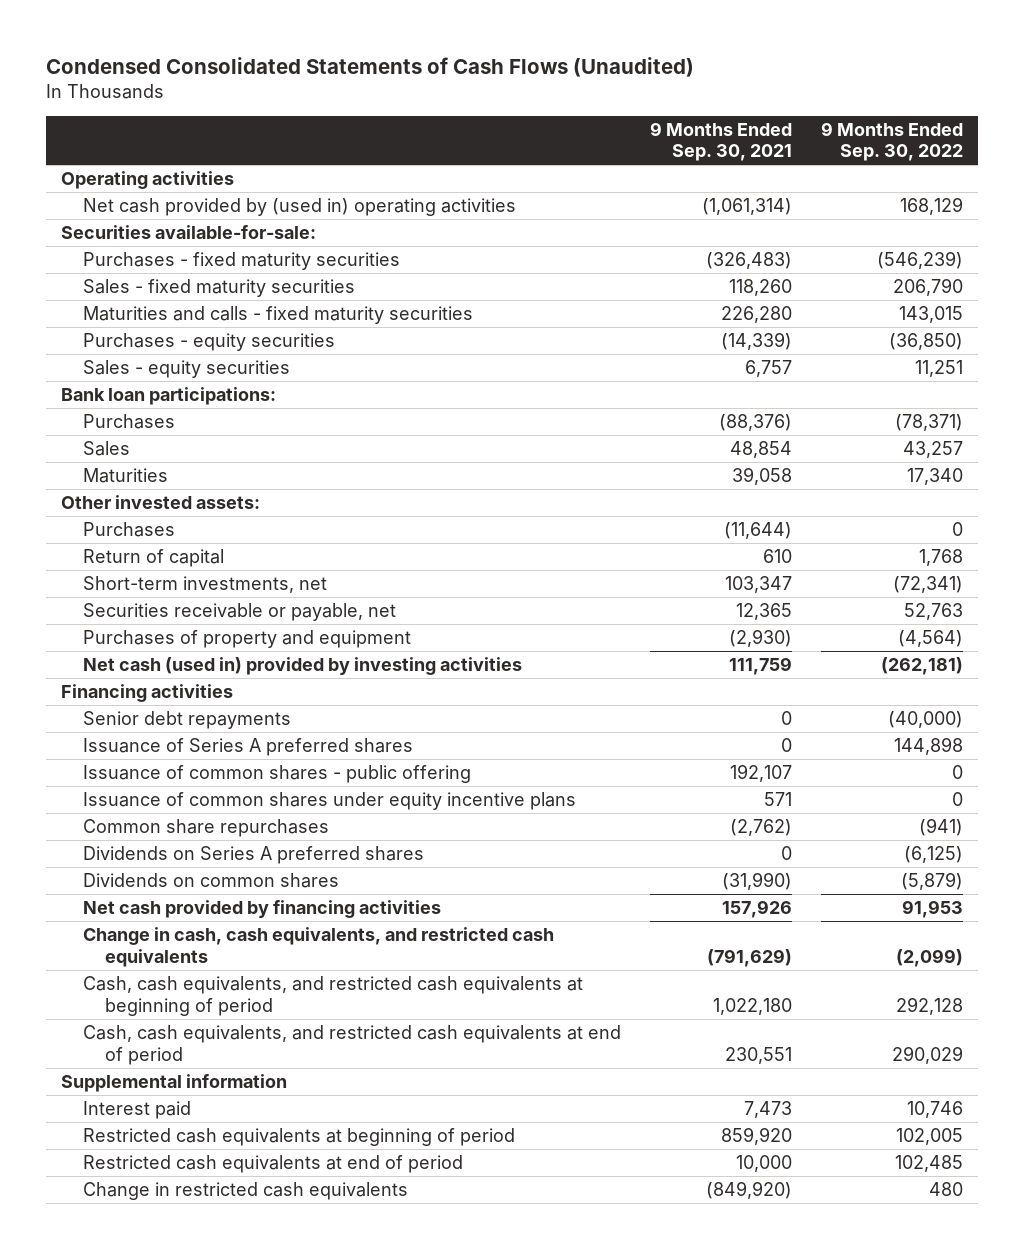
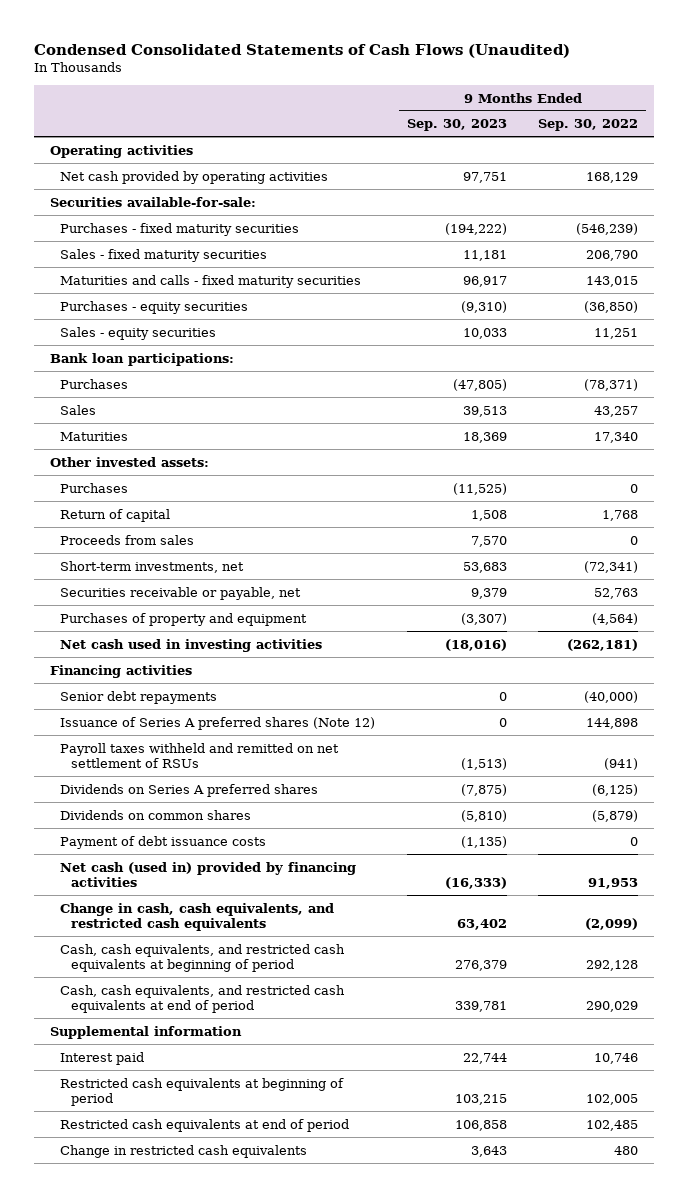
[650,121,793,162] 9 Months Ended Sep. 30, 2021 -> none
none -> [406,119,507,132] Sep. 30, 2023
[83,198,517,217] Net cash provided by (used in) operating activities -> [60,170,329,184] Net cash provided by operating activities
none -> [60,534,195,545] Proceeds from sales
[83,657,523,676] Net cash (used in) provided by investing activities -> [60,638,323,652] Net cash used in investing activities
[83,765,472,784] Issuance of common shares - public offering -> none
[83,792,577,811] Issuance of common shares under equity incentive plans -> none
[83,738,414,757] Issuance of Series A preferred shares -> [60,716,376,730] Issuance of Series A preferred shares (Note 12)
[83,819,330,838] Common share repurchases -> [60,742,340,769] Payroll taxes withheld and remitted on net settlement of RSUs
none -> [60,835,267,849] Payment of debt issuance costs
[83,900,442,919] Net cash provided by financing activities -> [60,861,357,888] Net cash (used in) provided by financing activities

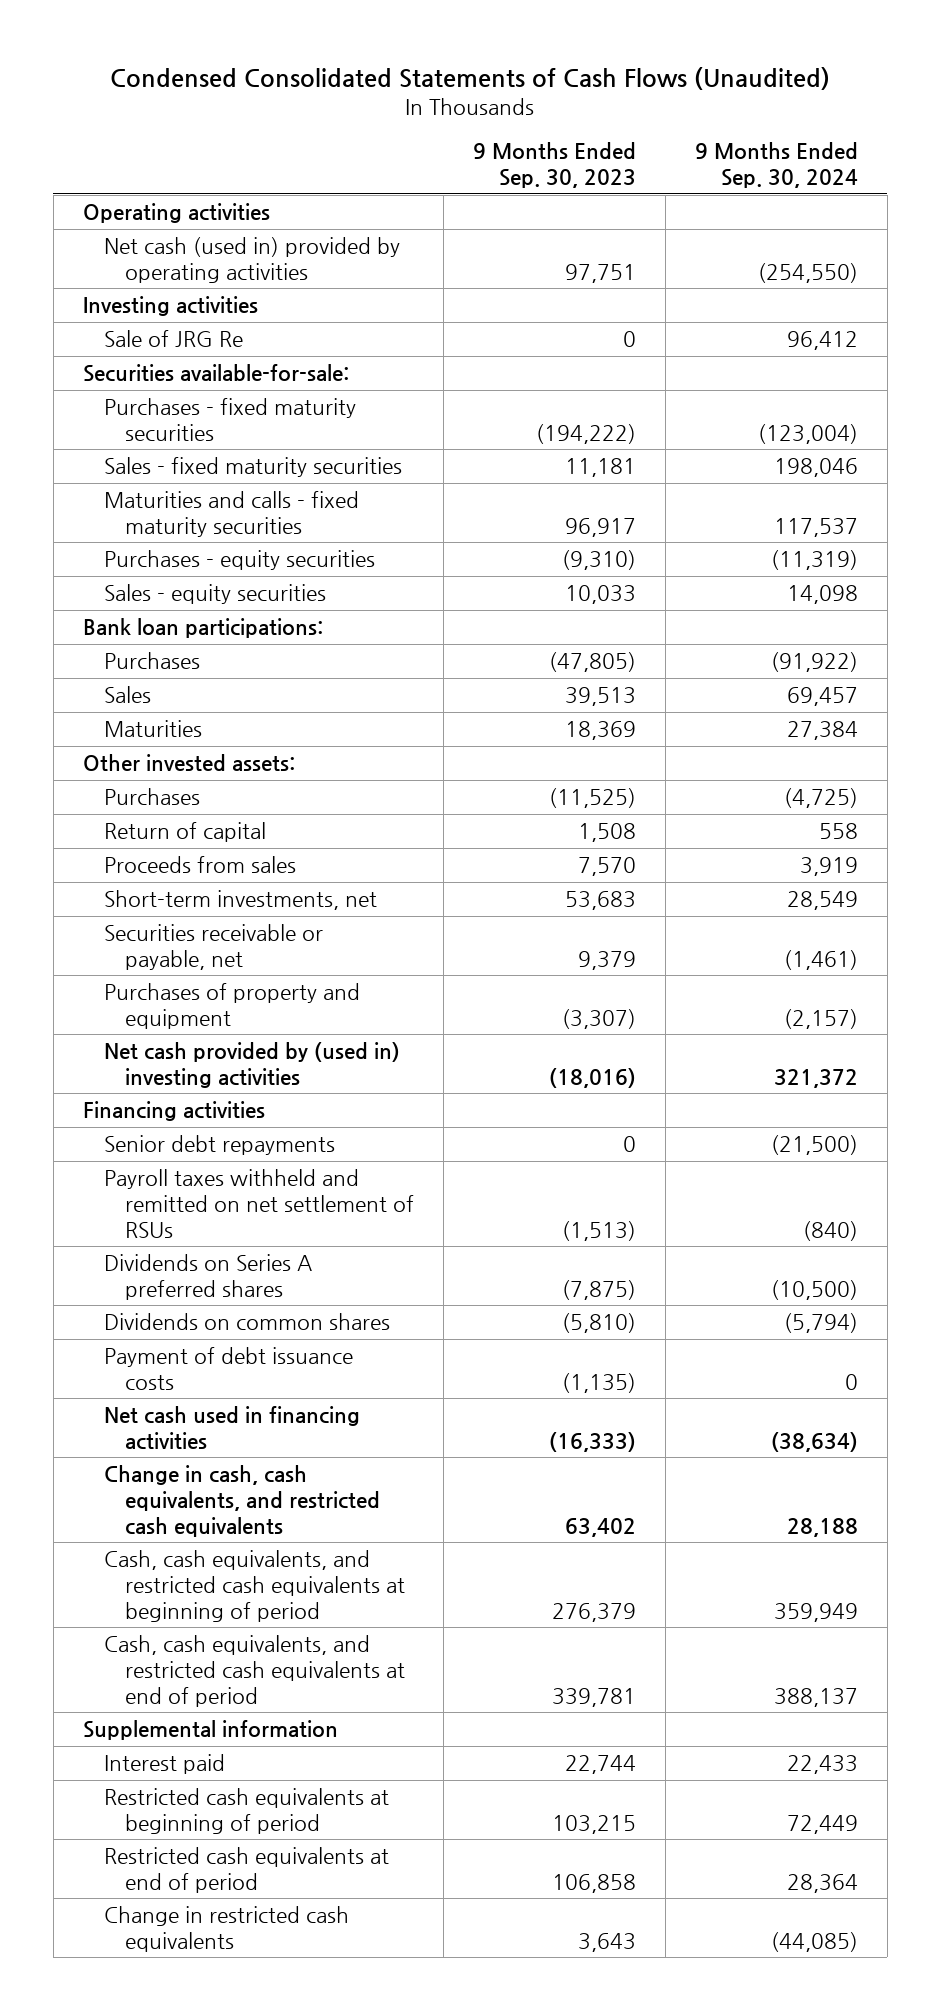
[538,119,639,132] Sep. 30, 2022 -> none
none -> [694,142,858,189] 9 Months Ended Sep. 30, 2024
[60,170,329,184] Net cash provided by operating activities -> [103,237,400,283] Net cash (used in) provided by operating activities
none -> [82,296,258,317] Investing activities
none -> [103,330,243,348] Sale of JRG Re
[60,638,323,652] Net cash used in investing activities -> [103,1042,400,1088] Net cash provided by (used in) investing activities
[60,716,376,730] Issuance of Series A preferred shares (Note 12) -> none
[60,861,357,888] Net cash (used in) provided by financing activities -> [103,1406,360,1450] Net cash used in financing activities

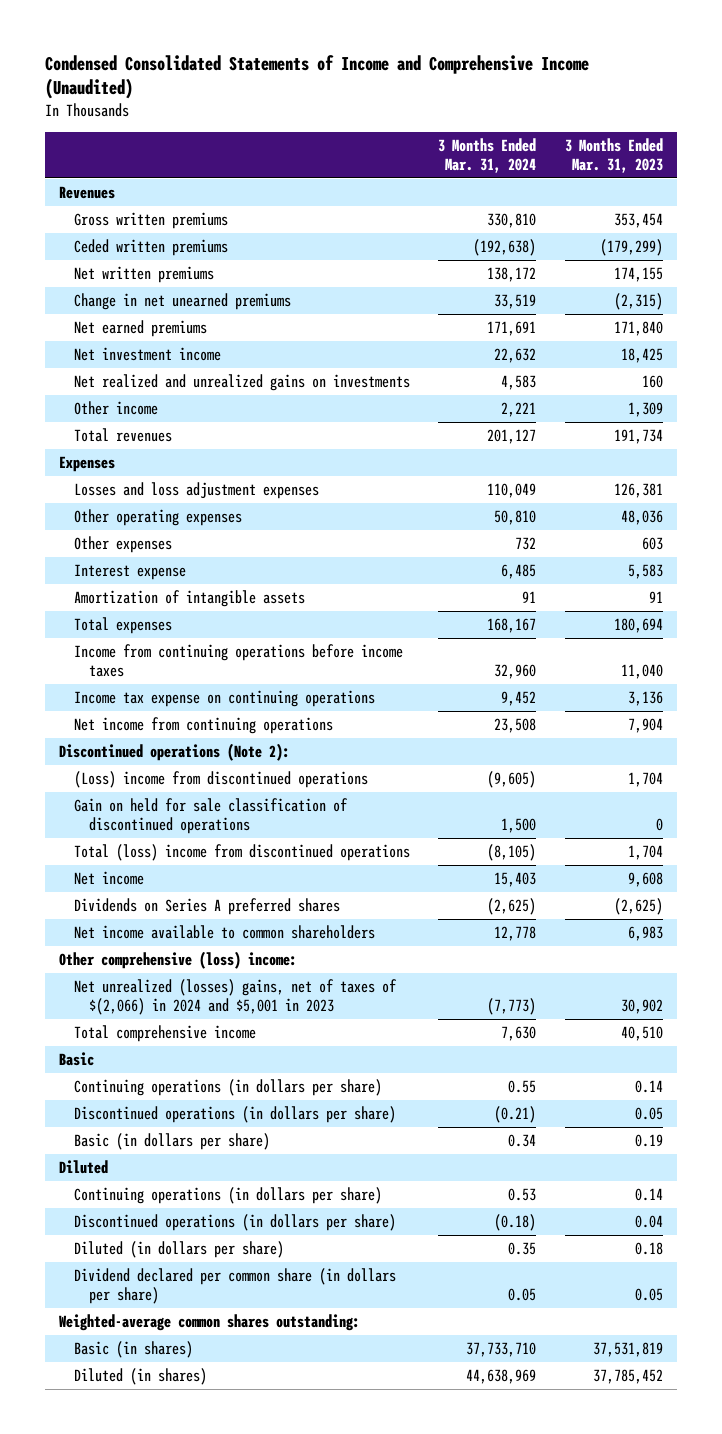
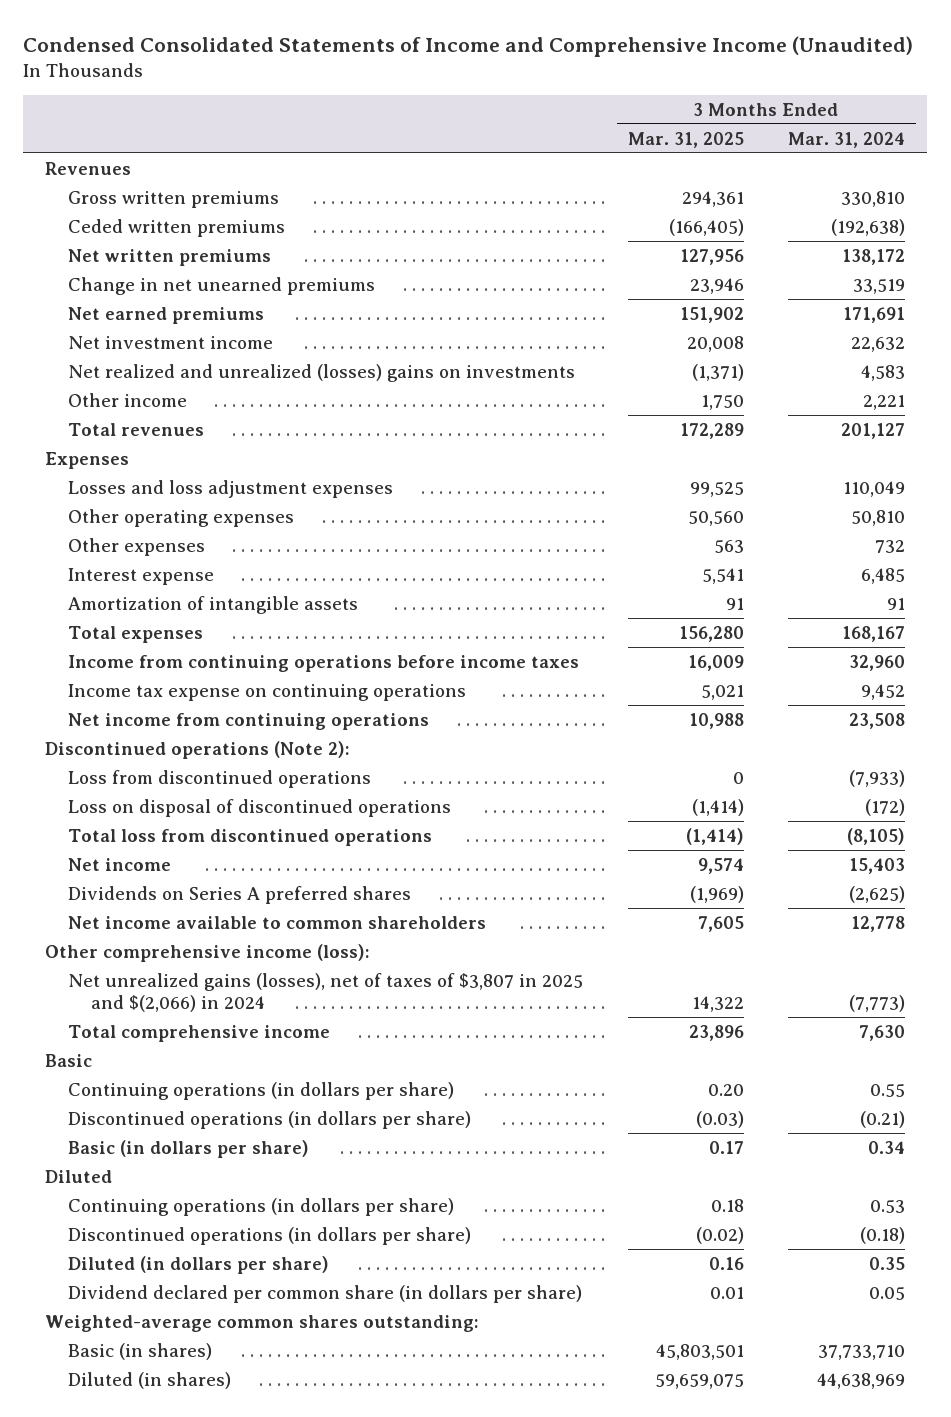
[564,137,663,173] 3 Months Ended Mar. 31, 2023 -> none
none -> [627,131,744,148] Mar. 31, 2025
[74,374,411,392] Net realized and unrealized gains on investments -> [68,363,576,382] Net realized and unrealized (losses) gains on investments
[74,771,369,789] (Loss) income from discontinued operations -> [68,769,372,788] Loss from discontinued operations
[487,771,537,789] (9,605) -> [849,769,906,787] (7,933)
[74,798,349,834] Gain on held for sale classification of discontinued operations -> [68,798,452,817] Loss on disposal of discontinued operations
[501,817,537,833] 1,500 -> [865,798,906,816] (172)
[74,844,411,862] Total (loss) income from discontinued operations -> [68,828,433,846] Total loss from discontinued operations
[59,951,298,970] Other comprehensive (loss) income: -> [45,943,371,962] Other comprehensive income (loss):
[74,979,398,1015] Net unrealized (losses) gains, net of taxes of $(2,066) in 2024 and $5,001 in 2023 -> [68,972,584,1012] Net unrealized gains (losses), net of taxes of $3,807 in 2025 and $(2,066) in 2024

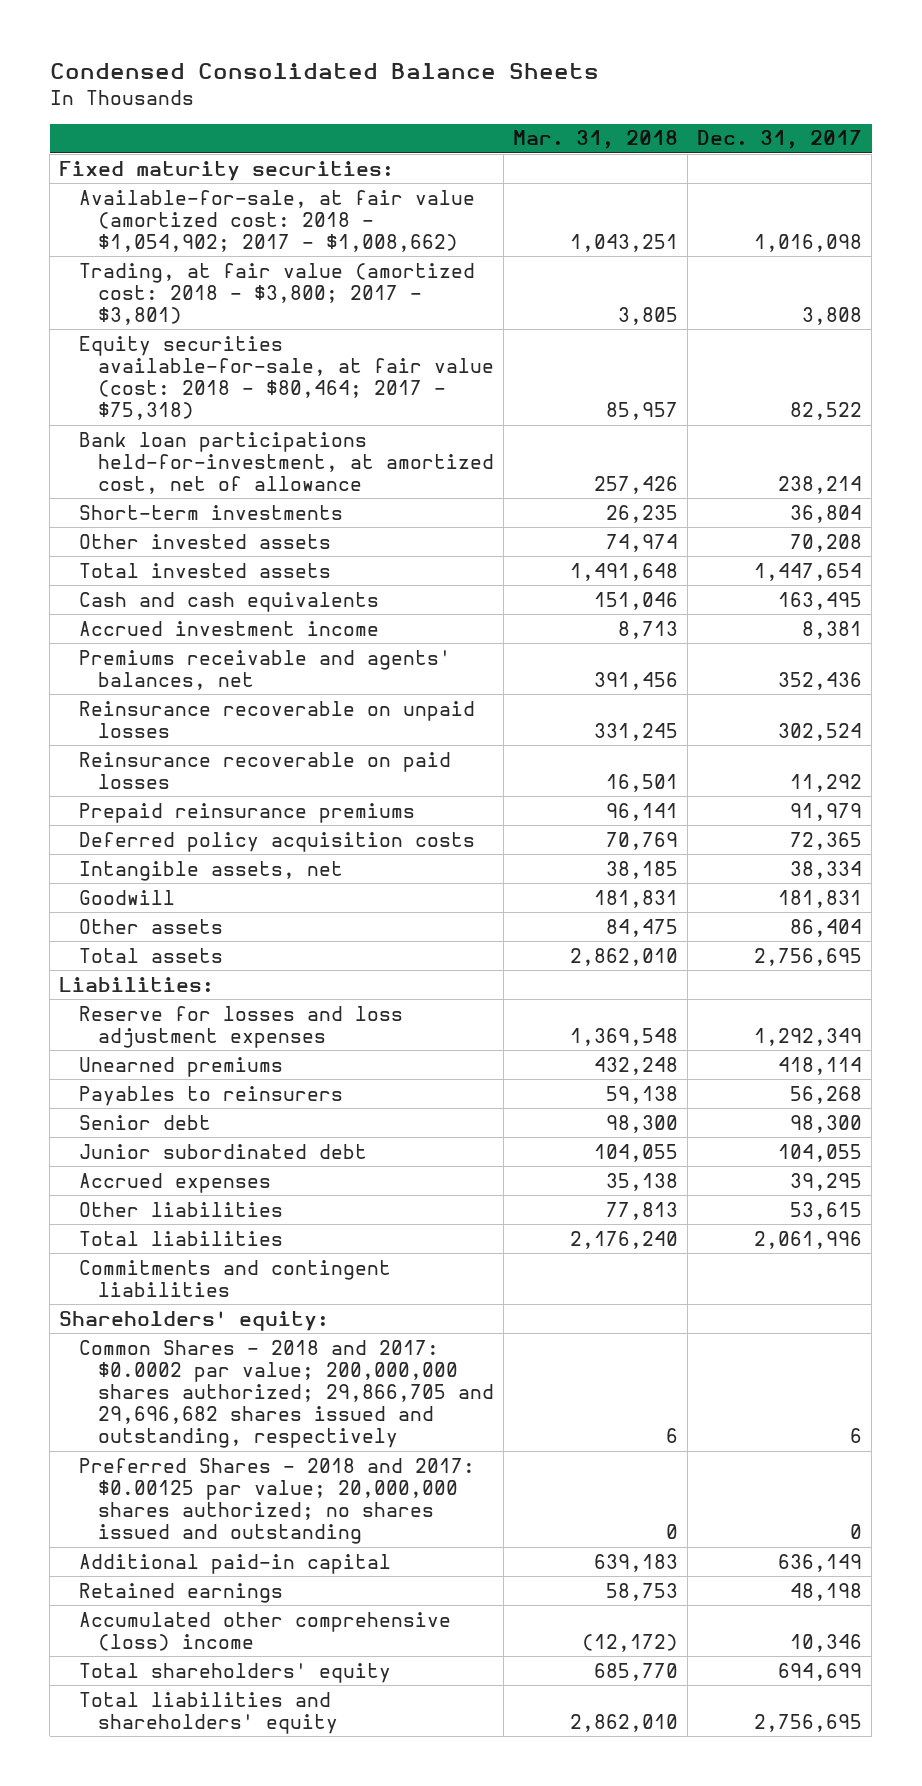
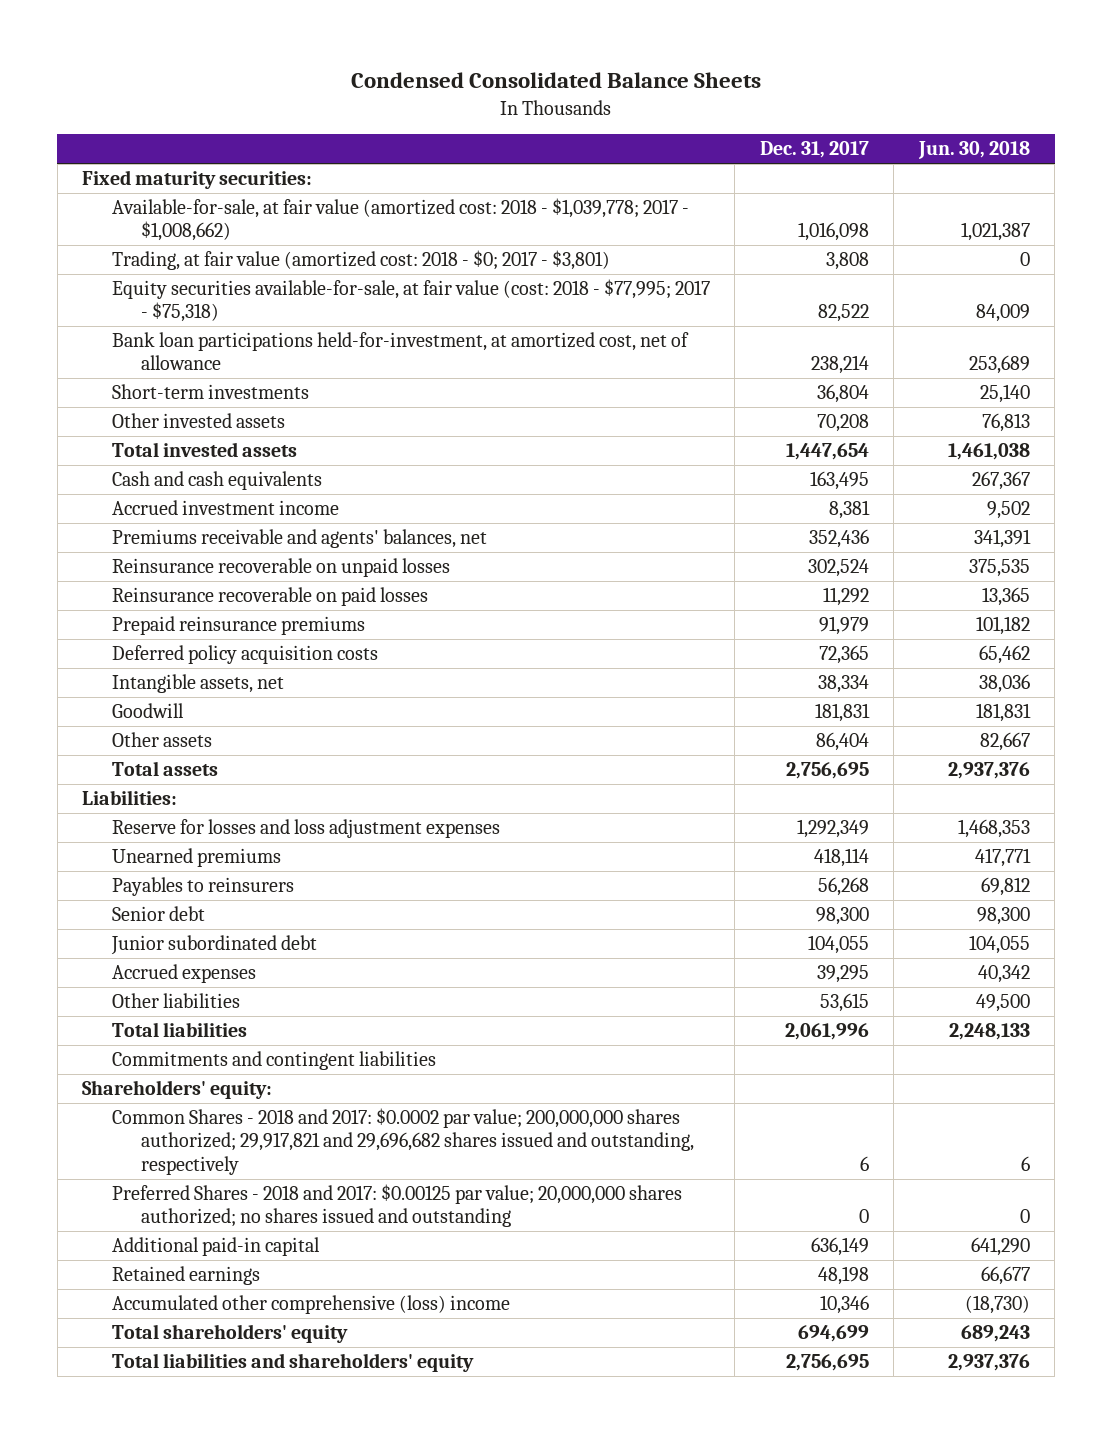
[513,130,679,150] Mar. 31, 2018 -> none
none -> [917,141,1030,160] Jun. 30, 2018
[78,189,475,253] Available-for-sale, at fair value (amortized cost: 2018 - $1,054,902; 2017 - $1,008,662) -> [111,198,689,242] Available-for-sale, at fair value (amortized cost: 2018 - $1,039,778; 2017 - $1,008,662)
[78,262,475,326] Trading, at fair value (amortized cost: 2018 - $3,800; 2017 - $3,801) -> [111,250,610,271] Trading, at fair value (amortized cost: 2018 - $0; 2017 - $3,801)
[78,335,495,421] Equity securities available-for-sale, at fair value (cost: 2018 - $80,464; 2017 - $75,318) -> [111,279,710,323] Equity securities available-for-sale, at fair value (cost: 2018 - $77,995; 2017 - $75,318)
[78,1339,495,1449] Common Shares - 2018 and 2017: $0.0002 par value; 200,000,000 shares authorized; 29,866,705 and 29,696,682 shares issued and outstanding, respectively -> [111,1108,694,1175] Common Shares - 2018 and 2017: $0.0002 par value; 200,000,000 shares authorized; 29,917,821 and 29,696,682 shares issued and outstanding, respectively

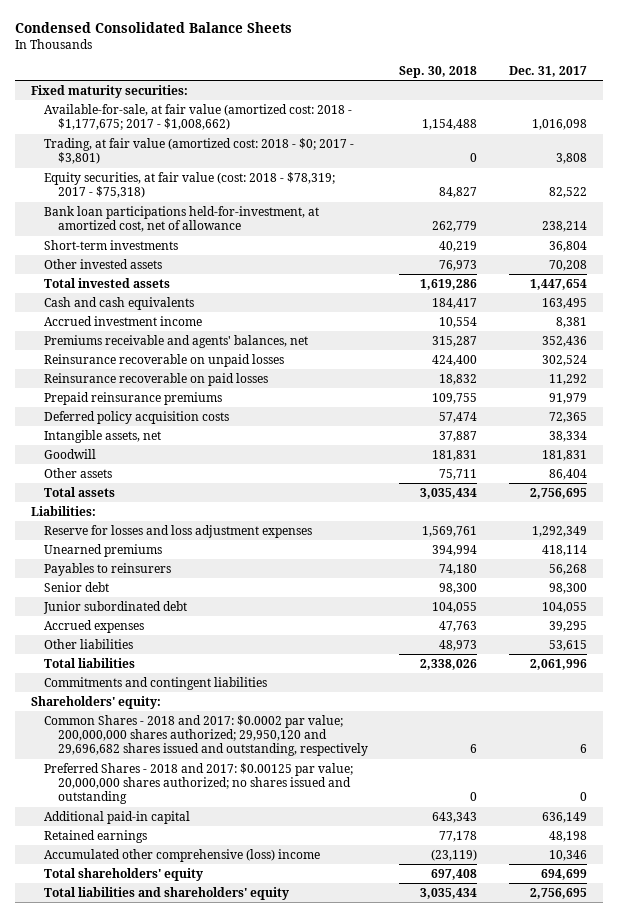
[917,141,1030,160] Jun. 30, 2018 -> none
none -> [399,66,478,79] Sep. 30, 2018
[111,198,689,242] Available-for-sale, at fair value (amortized cost: 2018 - $1,039,778; 2017 - $1,008,662) -> [44,103,353,131] Available-for-sale, at fair value (amortized cost: 2018 - $1,177,675; 2017 - $1,008,662)
[111,279,710,323] Equity securities available-for-sale, at fair value (cost: 2018 - $77,995; 2017 - $75,318) -> [44,171,336,199] Equity securities, at fair value (cost: 2018 - $78,319; 2017 - $75,318)
[111,1108,694,1175] Common Shares - 2018 and 2017: $0.0002 par value; 200,000,000 shares authorized; 29,917,821 and 29,696,682 shares issued and outstanding, respectively -> [44,714,368,757] Common Shares - 2018 and 2017: $0.0002 par value; 200,000,000 shares authorized; 29,950,120 and 29,696,682 shares issued and outstanding, respectively

